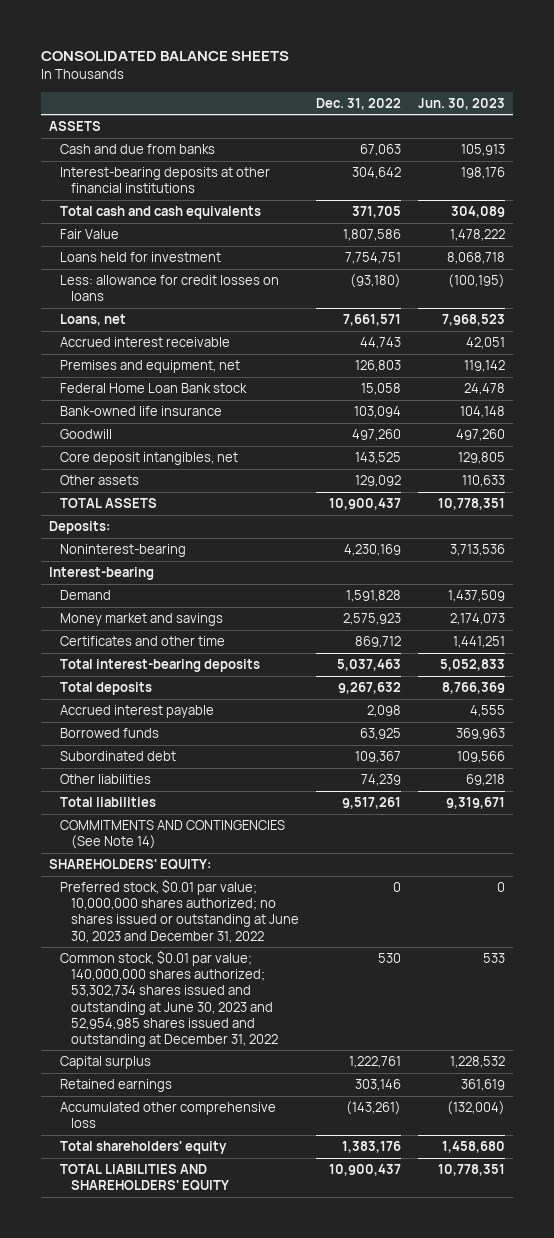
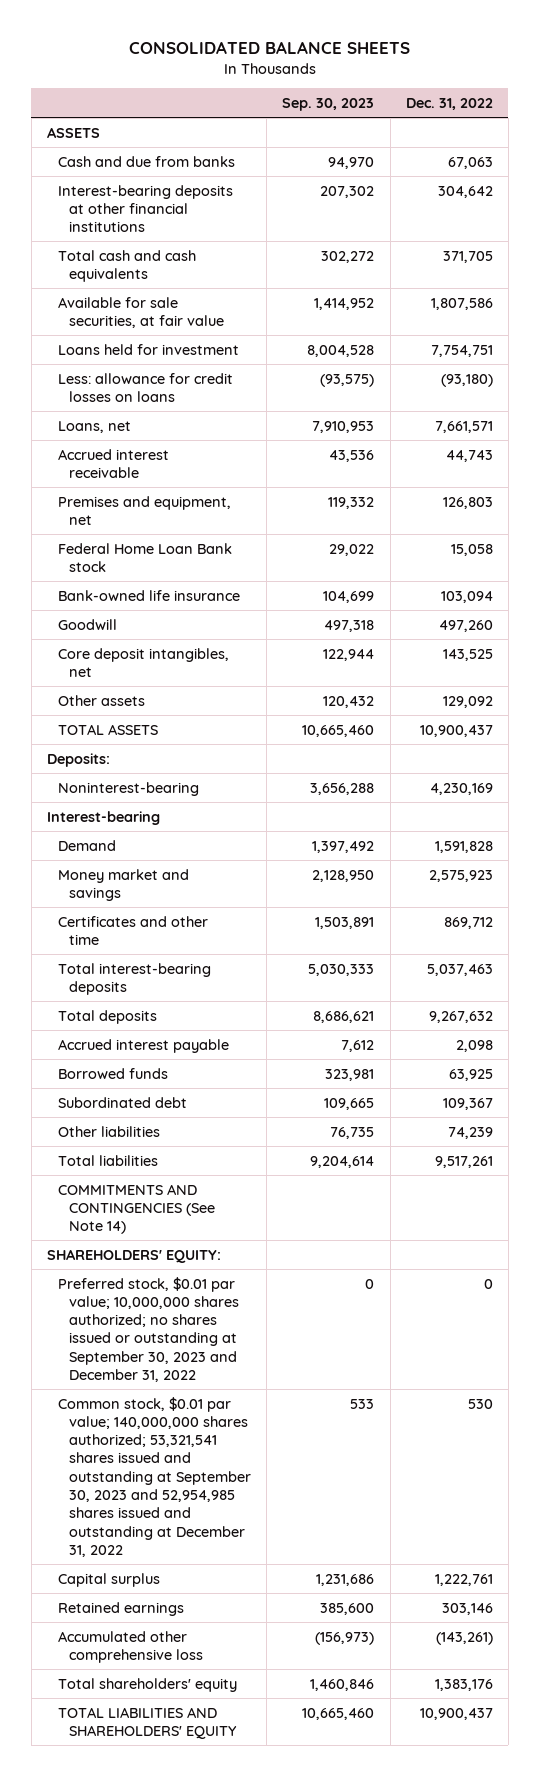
[417,97,505,110] Jun. 30, 2023 -> none
none -> [282,98,375,112] Sep. 30, 2023
[60,229,120,240] Fair Value -> [57,296,225,328] Available for sale securities, at fair value
[60,879,300,943] Preferred stock, $0.01 par value; 10,000,000 shares authorized; no shares issued or outstanding at June 30, 2023 and December 31, 2022 -> [57,1276,240,1382] Preferred stock, $0.01 par value; 10,000,000 shares authorized; no shares issued or outstanding at September 30, 2023 and December 31, 2022
[60,950,279,1047] Common stock, $0.01 par value; 140,000,000 shares authorized; 53,302,734 shares issued and outstanding at June 30, 2023 and 52,954,985 shares issued and outstanding at December 31, 2022 -> [57,1396,252,1557] Common stock, $0.01 par value; 140,000,000 shares authorized; 53,321,541 shares issued and outstanding at September 30, 2023 and 52,954,985 shares issued and outstanding at December 31, 2022

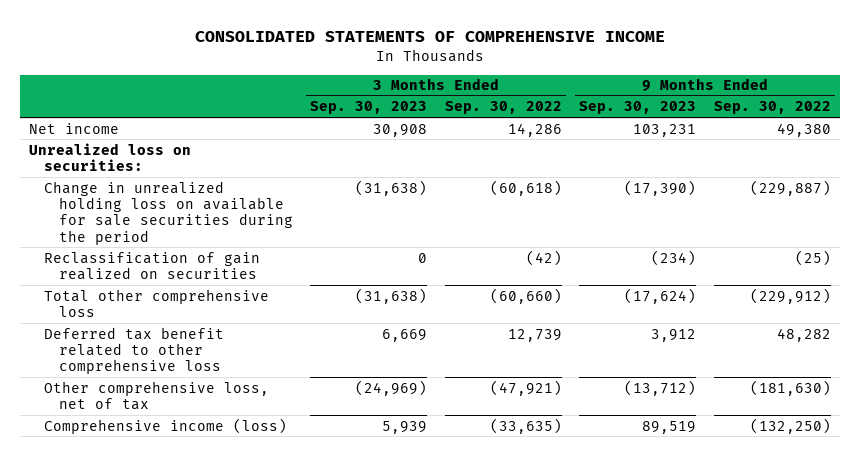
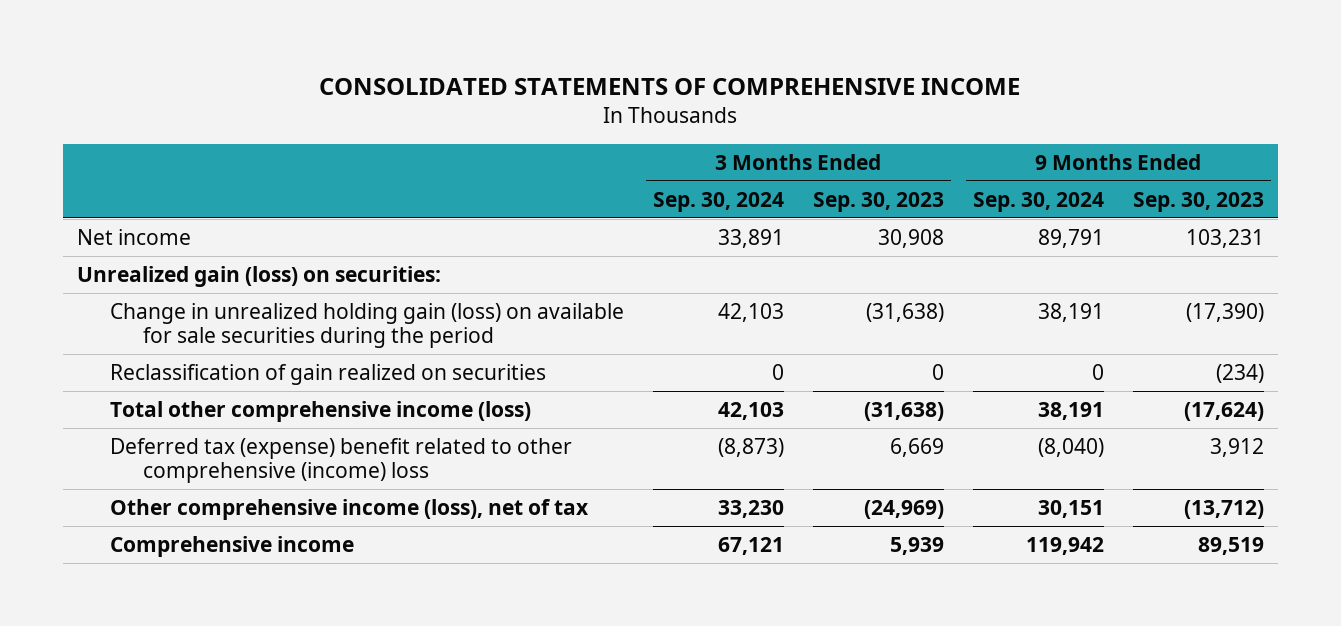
[444,101,562,115] Sep. 30, 2022 -> none
[713,101,831,115] Sep. 30, 2022 -> none
none -> [653,191,785,212] Sep. 30, 2024
none -> [972,191,1104,212] Sep. 30, 2024
[28,142,191,171] Unrealized loss on securities: -> [77,265,442,287] Unrealized gain (loss) on securities:
[43,180,293,245] Change in unrealized holding loss on available for sale securities during the period -> [110,302,625,349] Change in unrealized holding gain (loss) on available for sale securities during the period
[43,288,269,317] Total other comprehensive loss -> [110,400,532,422] Total other comprehensive income (loss)
[43,326,224,375] Deferred tax benefit related to other comprehensive loss -> [110,437,573,484] Deferred tax (expense) benefit related to other comprehensive (income) loss
[43,380,269,410] Other comprehensive loss, net of tax -> [110,498,590,520] Other comprehensive income (loss), net of tax
[43,417,287,434] Comprehensive income (loss) -> [110,535,355,557] Comprehensive income

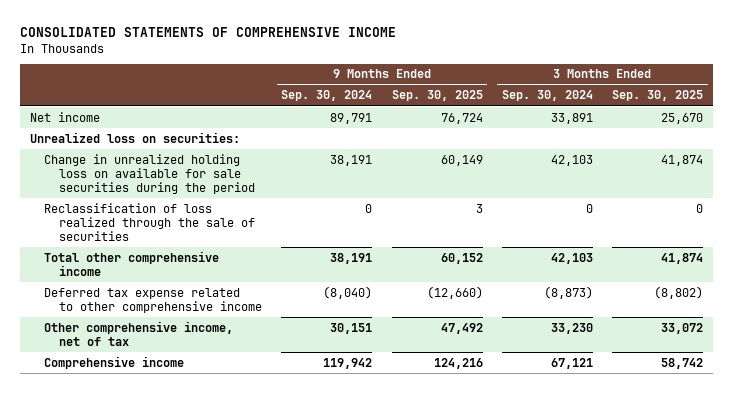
[812,191,944,212] Sep. 30, 2023 -> none
[1132,191,1264,212] Sep. 30, 2023 -> none
none -> [391,90,483,102] Sep. 30, 2025
none -> [612,90,704,102] Sep. 30, 2025
[77,265,442,287] Unrealized gain (loss) on securities: -> [29,131,240,143] Unrealized loss on securities:
[110,302,625,349] Change in unrealized holding gain (loss) on available for sale securities during the period -> [44,153,256,195] Change in unrealized holding loss on available for sale securities during the period
[110,363,547,385] Reclassification of gain realized on securities -> [44,202,256,242] Reclassification of loss realized through the sale of securities
[110,400,532,422] Total other comprehensive income (loss) -> [44,250,220,276] Total other comprehensive income
[110,437,573,484] Deferred tax (expense) benefit related to other comprehensive (income) loss -> [44,287,263,313] Deferred tax expense related to other comprehensive income
[110,498,590,520] Other comprehensive income (loss), net of tax -> [44,320,234,346] Other comprehensive income, net of tax

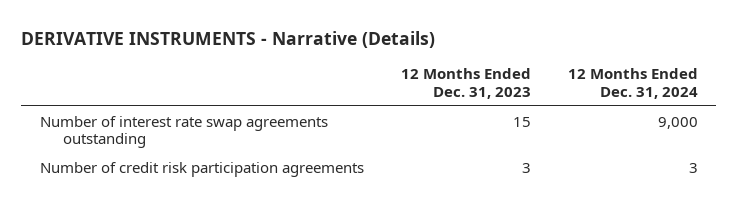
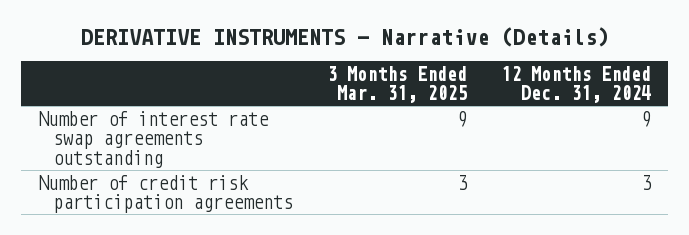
[400,68,531,100] 12 Months Ended Dec. 31, 2023 -> none
none -> [327,65,468,104] 3 Months Ended Mar. 31, 2025
[657,116,698,129] 9,000 -> [641,110,652,127] 9

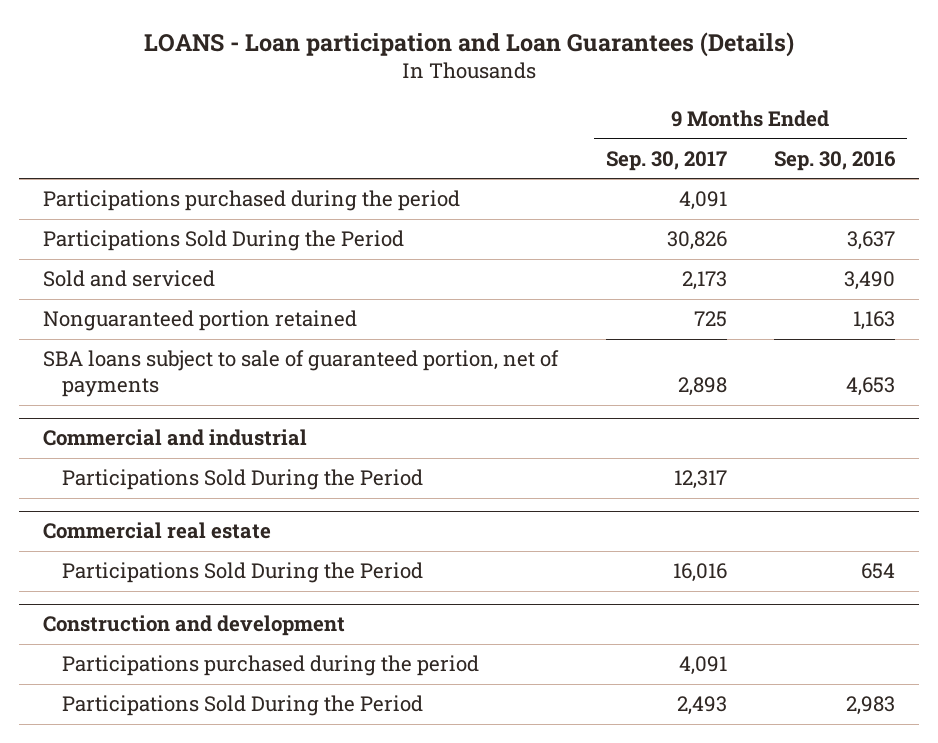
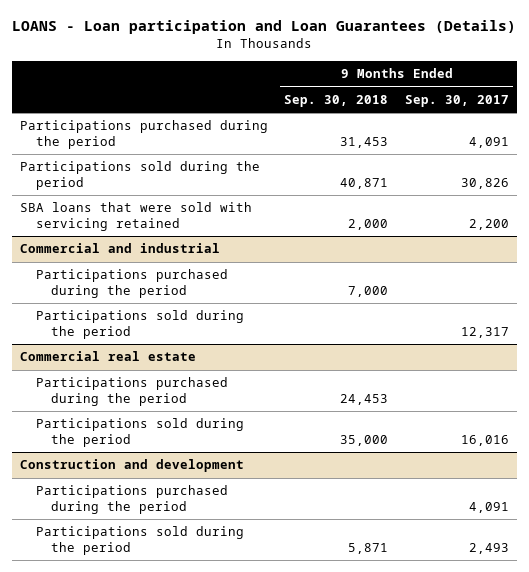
[774,150,897,171] Sep. 30, 2016 -> none
none -> [284,95,389,108] Sep. 30, 2018
[43,270,216,288] Sold and serviced -> none
[43,310,358,332] Nonguaranteed portion retained -> none
[43,350,560,398] SBA loans subject to sale of guaranteed portion, net of payments -> none
[43,230,405,252] Participations Sold During the Period -> [19,161,260,191] Participations sold during the period
none -> [19,202,252,232] SBA loans that were sold with servicing retained
none -> [35,269,228,299] Participations purchased during the period
[61,469,423,491] Participations Sold During the Period -> [35,310,244,340] Participations sold during the period
none -> [35,377,228,407] Participations purchased during the period
[61,562,423,584] Participations Sold During the Period -> [35,418,244,448] Participations sold during the period
[61,695,423,717] Participations Sold During the Period -> [35,526,244,556] Participations sold during the period

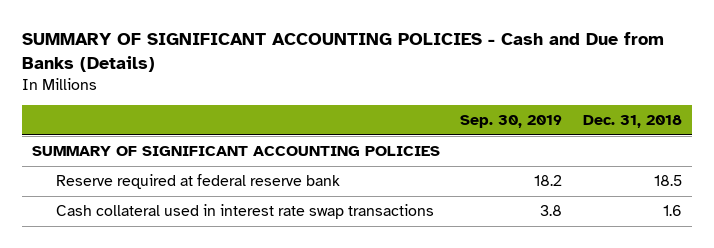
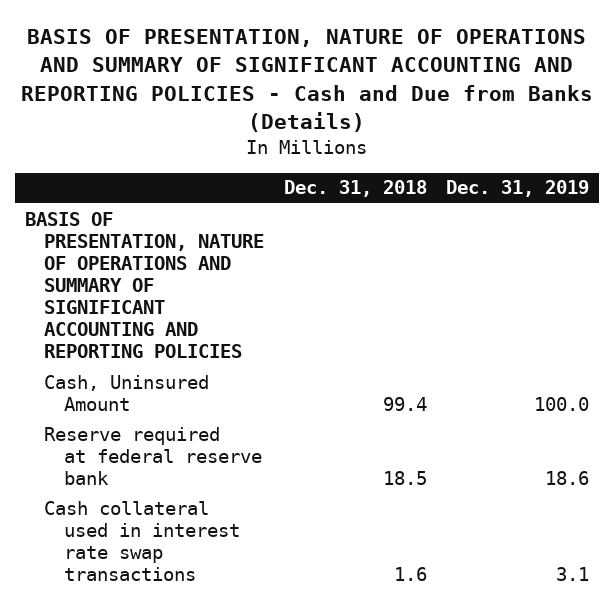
[21,32,664,73] SUMMARY OF SIGNIFICANT ACCOUNTING POLICIES - Cash and Due from Banks (Details) -> [21,28,594,133] BASIS OF PRESENTATION, NATURE OF OPERATIONS AND SUMMARY OF SIGNIFICANT ACCOUNTING AND REPORTING POLICIES - Cash and Due from Banks (Details)
[460,115,563,129] Sep. 30, 2019 -> none
none -> [445,180,589,198] Dec. 31, 2019
[31,146,440,157] SUMMARY OF SIGNIFICANT ACCOUNTING POLICIES -> [25,211,265,359] BASIS OF PRESENTATION, NATURE OF OPERATIONS AND SUMMARY OF SIGNIFICANT ACCOUNTING AND REPORTING POLICIES
none -> [44,374,210,411] Cash, Uninsured Amount

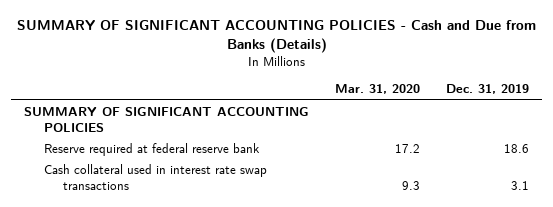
[21,28,594,133] BASIS OF PRESENTATION, NATURE OF OPERATIONS AND SUMMARY OF SIGNIFICANT ACCOUNTING AND REPORTING POLICIES - Cash and Due from Banks (Details) -> [16,20,536,54] SUMMARY OF SIGNIFICANT ACCOUNTING POLICIES - Cash and Due from Banks (Details)
[283,180,427,198] Dec. 31, 2018 -> none
none -> [335,84,421,95] Mar. 31, 2020
[44,374,210,411] Cash, Uninsured Amount -> none
[25,211,265,359] BASIS OF PRESENTATION, NATURE OF OPERATIONS AND SUMMARY OF SIGNIFICANT ACCOUNTING AND REPORTING POLICIES -> [24,106,310,132] SUMMARY OF SIGNIFICANT ACCOUNTING POLICIES

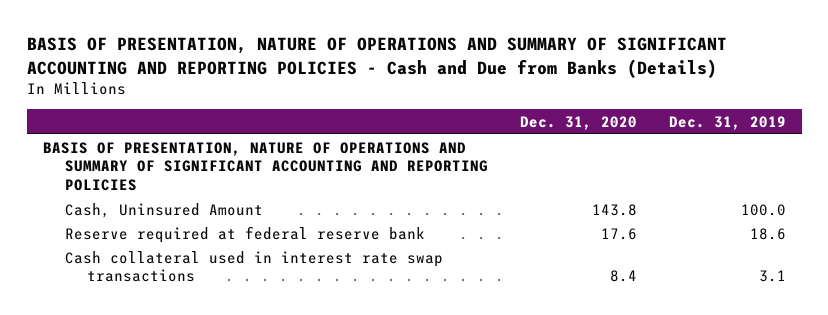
[16,20,536,54] SUMMARY OF SIGNIFICANT ACCOUNTING POLICIES - Cash and Due from Banks (Details) -> [26,37,727,78] BASIS OF PRESENTATION, NATURE OF OPERATIONS AND SUMMARY OF SIGNIFICANT ACCOUNTING AND REPORTING POLICIES - Cash and Due from Banks (Details)
[335,84,421,95] Mar. 31, 2020 -> none
none -> [519,115,637,130] Dec. 31, 2020
[24,106,310,132] SUMMARY OF SIGNIFICANT ACCOUNTING POLICIES -> [42,141,488,191] BASIS OF PRESENTATION, NATURE OF OPERATIONS AND SUMMARY OF SIGNIFICANT ACCOUNTING AND REPORTING POLICIES
none -> [64,202,263,218] Cash, Uninsured Amount

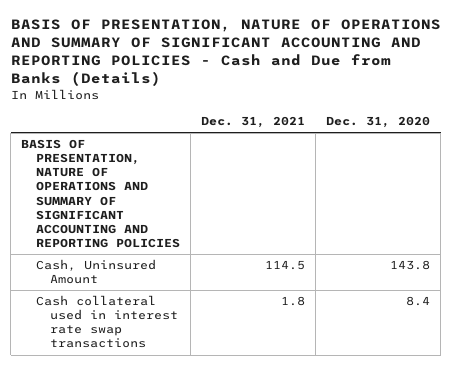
[668,115,786,130] Dec. 31, 2019 -> none
none -> [200,116,305,129] Dec. 31, 2021
[64,225,425,243] Reserve required at federal reserve bank -> none

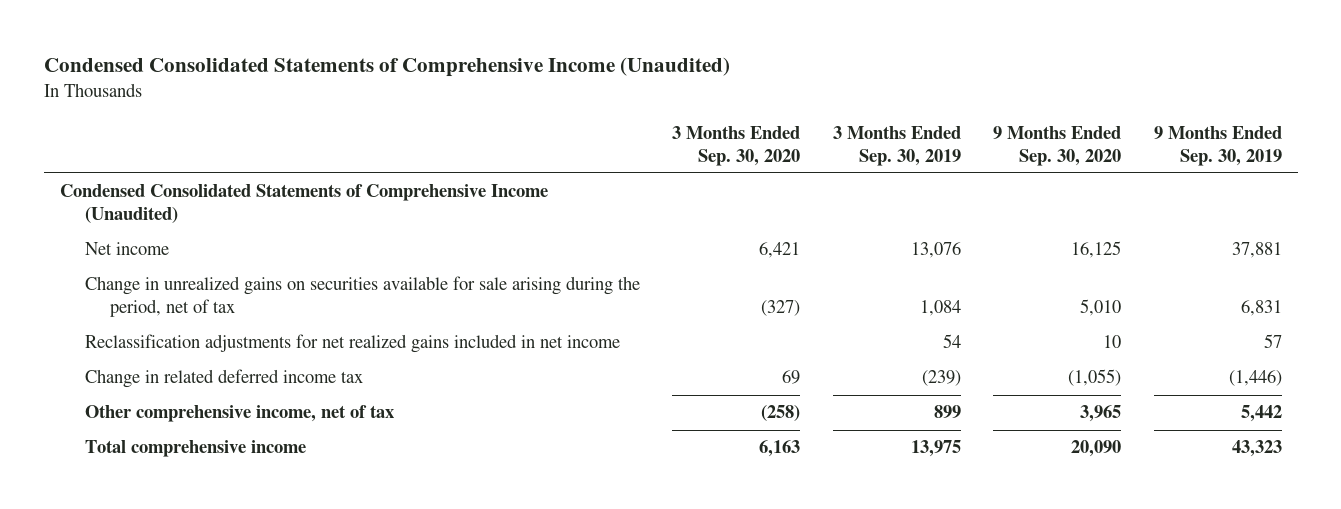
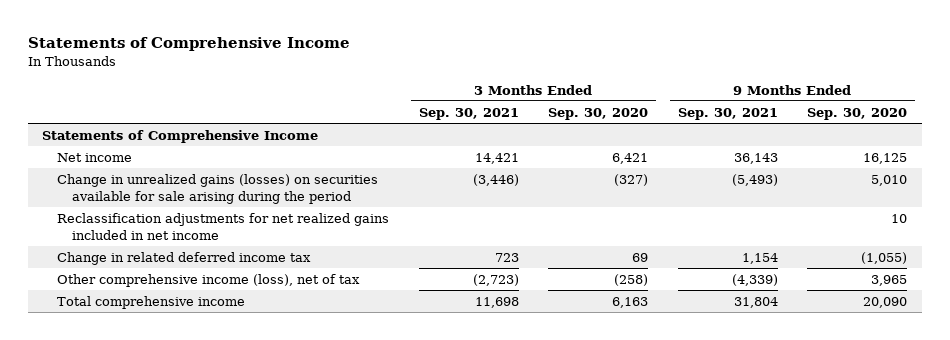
[43,57,730,78] Condensed Consolidated Statements of Comprehensive Income (Unaudited) -> [27,36,350,51] Statements of Comprehensive Income
[832,125,961,166] 3 Months Ended Sep. 30, 2019 -> none
[1153,125,1282,166] 9 Months Ended Sep. 30, 2019 -> none
none -> [418,107,519,120] Sep. 30, 2021
none -> [677,107,778,120] Sep. 30, 2021
[59,184,548,224] Condensed Consolidated Statements of Comprehensive Income (Unaudited) -> [42,129,319,143] Statements of Comprehensive Income
[85,276,641,318] Change in unrealized gains on securities available for sale arising during the period, net of tax -> [57,173,379,204] Change in unrealized gains (losses) on securities available for sale arising during the period
[85,405,395,423] Other comprehensive income, net of tax -> [57,273,361,287] Other comprehensive income (loss), net of tax

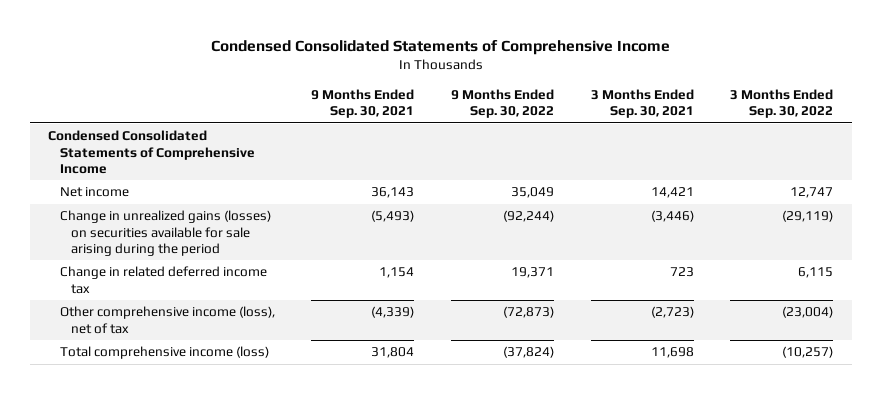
[27,36,350,51] Statements of Comprehensive Income -> [210,39,670,55] Condensed Consolidated Statements of Comprehensive Income
[548,107,649,120] Sep. 30, 2020 -> none
[807,107,908,120] Sep. 30, 2020 -> none
none -> [451,89,555,119] 9 Months Ended Sep. 30, 2022
none -> [730,89,834,119] 3 Months Ended Sep. 30, 2022
[42,129,319,143] Statements of Comprehensive Income -> [48,130,255,174] Condensed Consolidated Statements of Comprehensive Income
[57,212,390,240] Reclassification adjustments for net realized gains included in net income -> none
[57,295,246,309] Total comprehensive income -> [59,346,269,360] Total comprehensive income (loss)

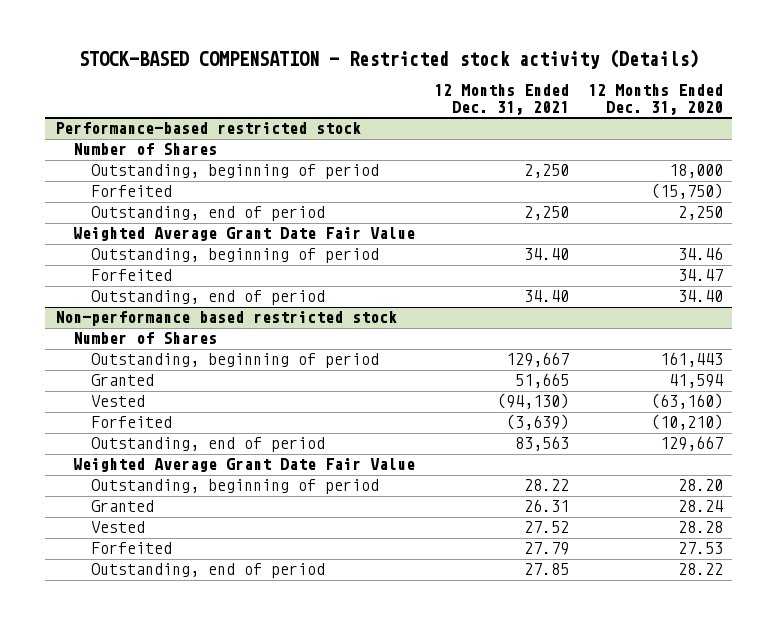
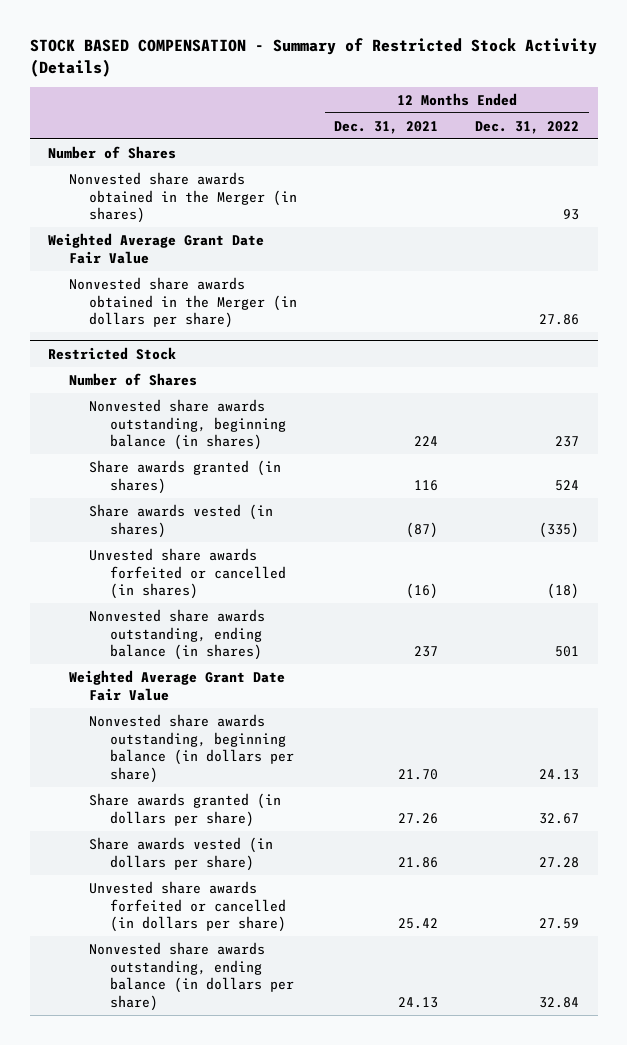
[78,49,699,70] STOCK-BASED COMPENSATION - Restricted stock activity (Details) -> [29,38,597,77] STOCK BASED COMPENSATION - Summary of Restricted Stock Activity (Details)
[587,83,723,116] 12 Months Ended Dec. 31, 2020 -> none
none -> [475,120,580,134] Dec. 31, 2022
[54,122,361,135] Performance-based restricted stock -> none
[90,164,379,180] Outstanding, beginning of period -> none
[90,185,172,198] Forfeited -> none
[90,206,325,222] Outstanding, end of period -> none
none -> [68,171,298,224] Nonvested share awards obtained in the Merger (in shares)
[90,248,379,264] Outstanding, beginning of period -> none
[90,269,172,282] Forfeited -> none
[90,290,325,306] Outstanding, end of period -> none
[54,311,397,327] Non-performance based restricted stock -> none
none -> [68,276,298,329] Nonvested share awards obtained in the Merger (in dollars per share)
none -> [48,346,177,360] Restricted Stock
[90,416,172,429] Forfeited -> none
[90,437,325,453] Outstanding, end of period -> none
[90,353,379,369] Outstanding, beginning of period -> [89,398,287,451] Nonvested share awards outstanding, beginning balance (in shares)
[505,352,569,368] 129,667 -> [414,436,439,447] 224
[90,374,154,387] Granted -> [89,459,282,494] Share awards granted (in shares)
[514,373,569,389] 51,665 -> [414,479,439,491] 116
[90,395,145,408] Vested -> [89,503,274,538] Share awards vested (in shares)
[496,393,569,410] (94,130) -> [406,521,439,538] (87)
none -> [89,547,287,600] Unvested share awards forfeited or cancelled (in shares)
none -> [89,608,266,661] Nonvested share awards outstanding, ending balance (in shares)
[90,479,379,495] Outstanding, beginning of period -> none
[90,500,154,513] Granted -> none
[90,521,145,534] Vested -> none
[90,542,172,555] Forfeited -> none
[90,563,325,579] Outstanding, end of period -> none
none -> [89,713,295,783] Nonvested share awards outstanding, beginning balance (in dollars per share)
none -> [89,792,282,827] Share awards granted (in dollars per share)
none -> [89,836,274,871] Share awards vested (in dollars per share)
none -> [89,880,287,933] Unvested share awards forfeited or cancelled (in dollars per share)
none -> [89,941,295,1011] Nonvested share awards outstanding, ending balance (in dollars per share)

